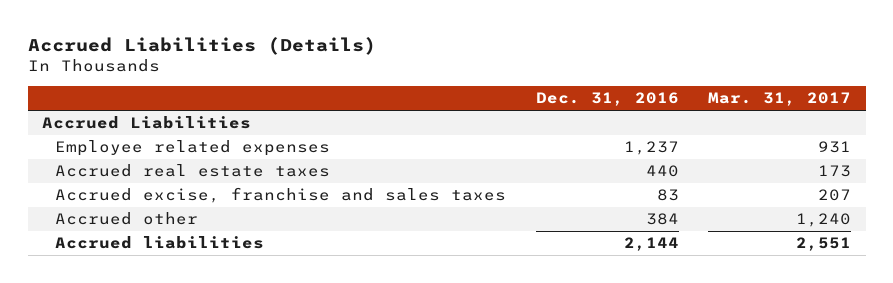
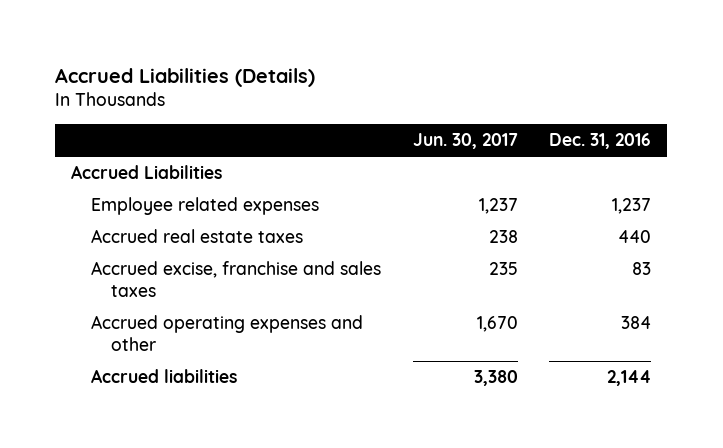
[708,92,852,107] Mar. 31, 2017 -> none
none -> [412,133,518,150] Jun. 30, 2017
[55,212,199,226] Accrued other -> [90,315,363,351] Accrued operating expenses and other

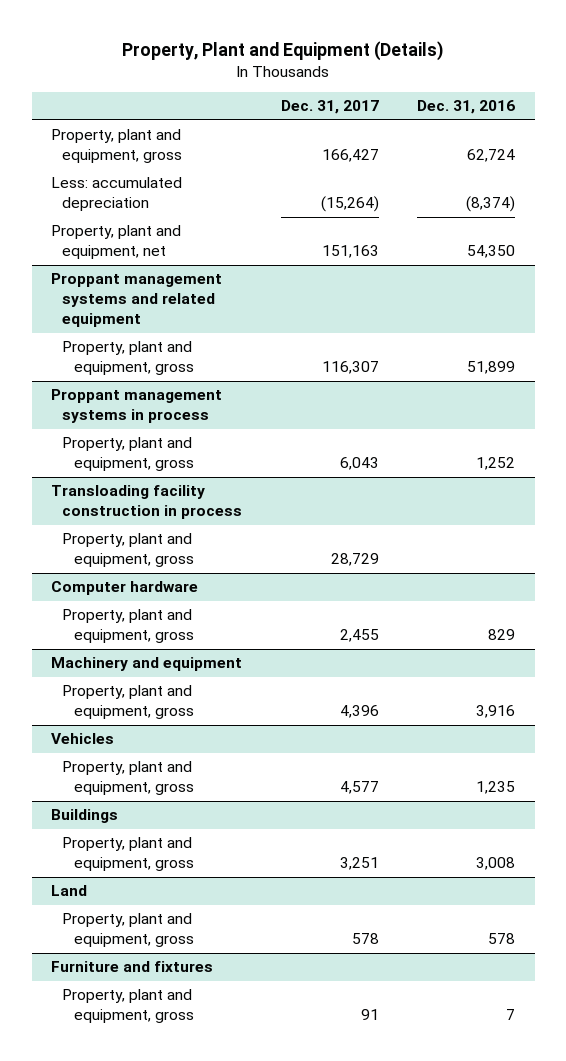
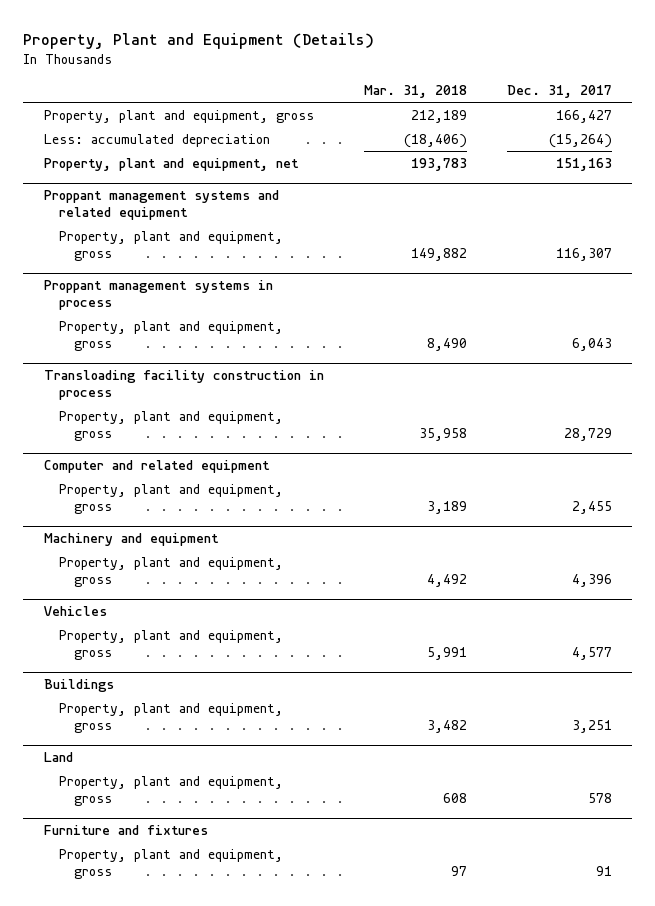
[417,100,516,115] Dec. 31, 2016 -> none
none -> [363,85,467,99] Mar. 31, 2018
[50,581,198,596] Computer hardware -> [43,460,270,474] Computer and related equipment

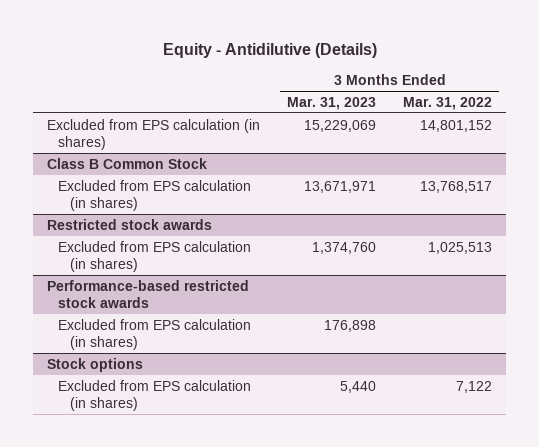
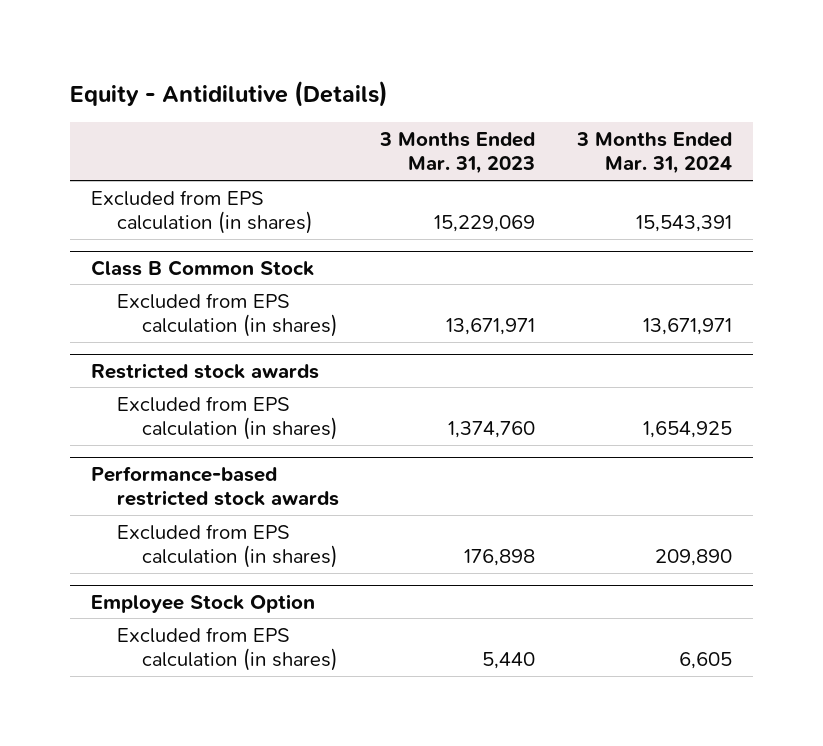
[403,96,493,110] Mar. 31, 2022 -> none
none -> [576,132,733,175] 3 Months Ended Mar. 31, 2024
[46,357,143,372] Stock options -> [91,593,316,613] Employee Stock Option

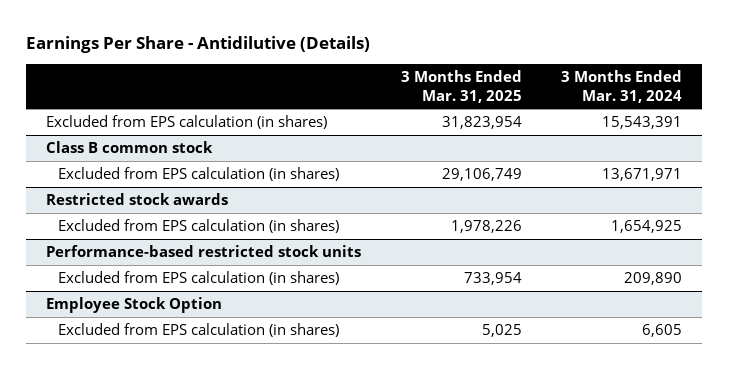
[70,80,389,107] Equity - Antidilutive (Details) -> [26,36,371,54] Earnings Per Share - Antidilutive (Details)
[379,132,536,175] 3 Months Ended Mar. 31, 2023 -> none
none -> [400,70,522,103] 3 Months Ended Mar. 31, 2025
[91,259,315,276] Class B Common Stock -> [46,141,214,154] Class B common stock
[91,465,339,506] Performance-based restricted stock awards -> [46,245,362,258] Performance-based restricted stock units

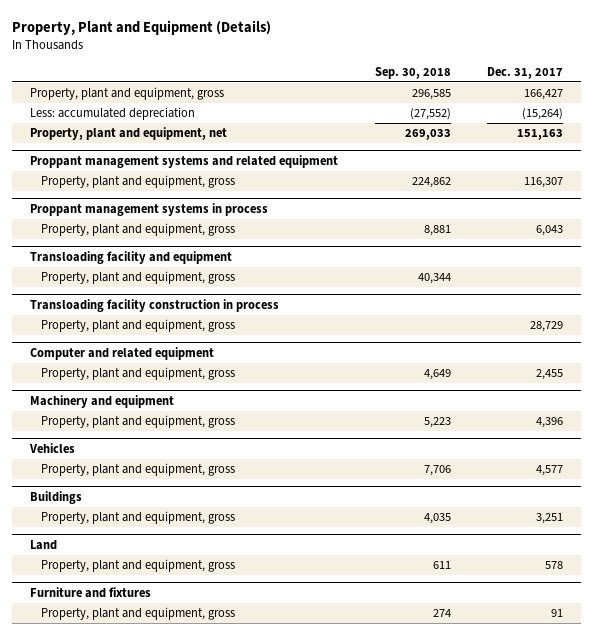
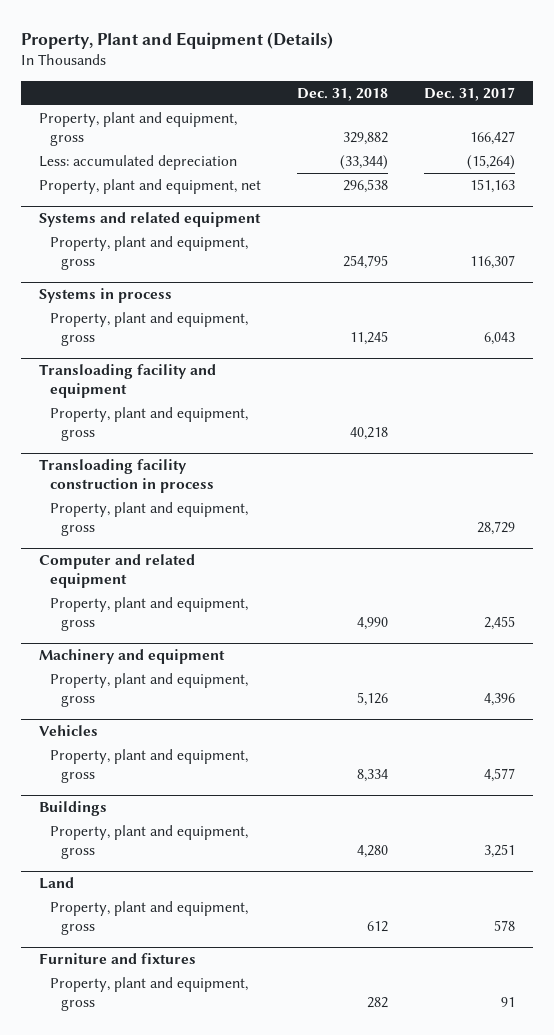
[374,66,451,79] Sep. 30, 2018 -> none
none -> [297,87,389,101] Dec. 31, 2018
[30,155,339,169] Proppant management systems and related equipment -> [38,212,261,228] Systems and related equipment
[30,203,269,217] Proppant management systems in process -> [38,288,172,304] Systems in process

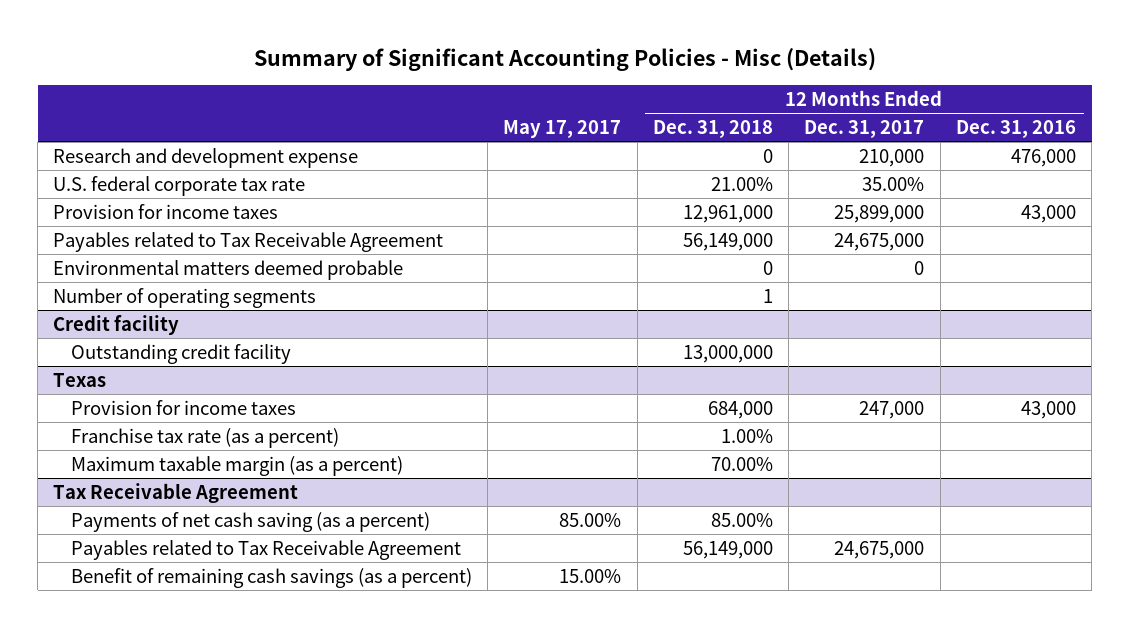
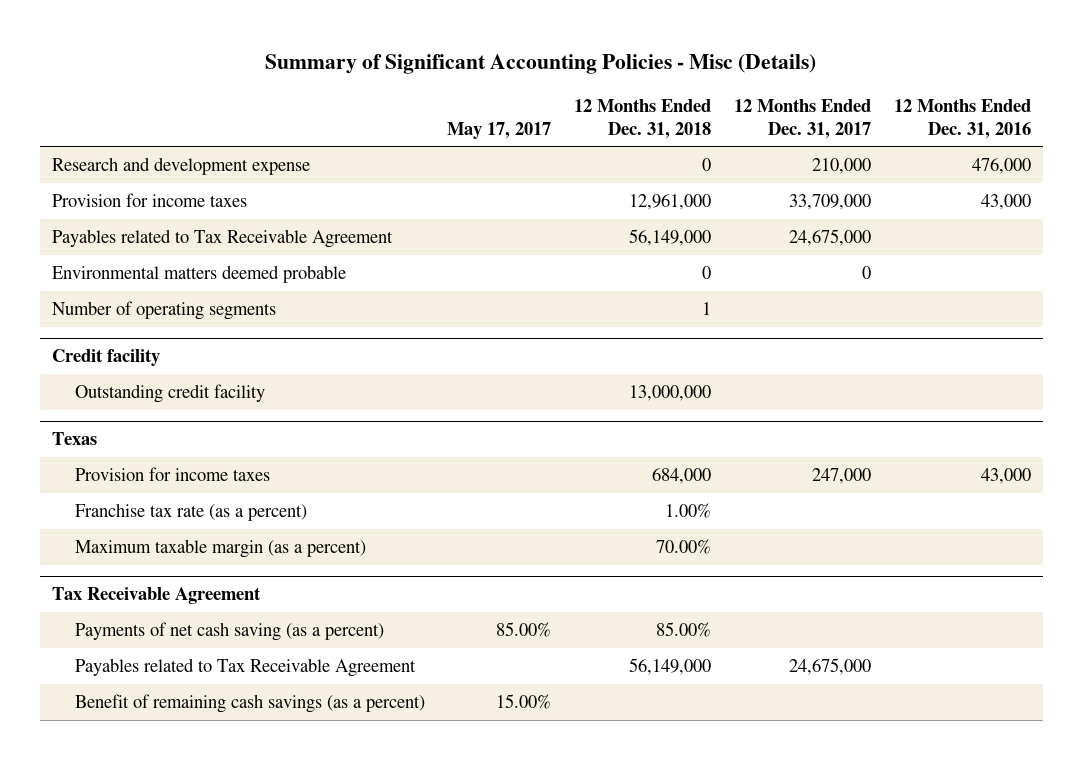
[53,175,306,196] U.S. federal corporate tax rate -> none
[834,204,925,223] 25,899,000 -> [789,194,872,211] 33,709,000

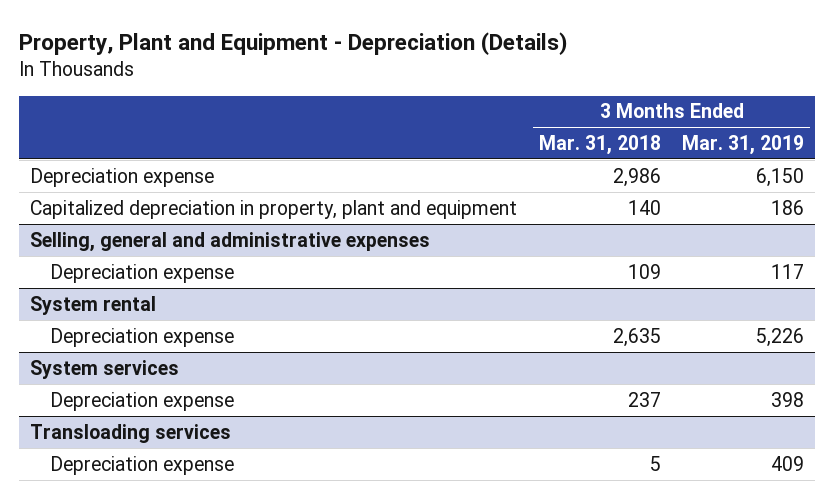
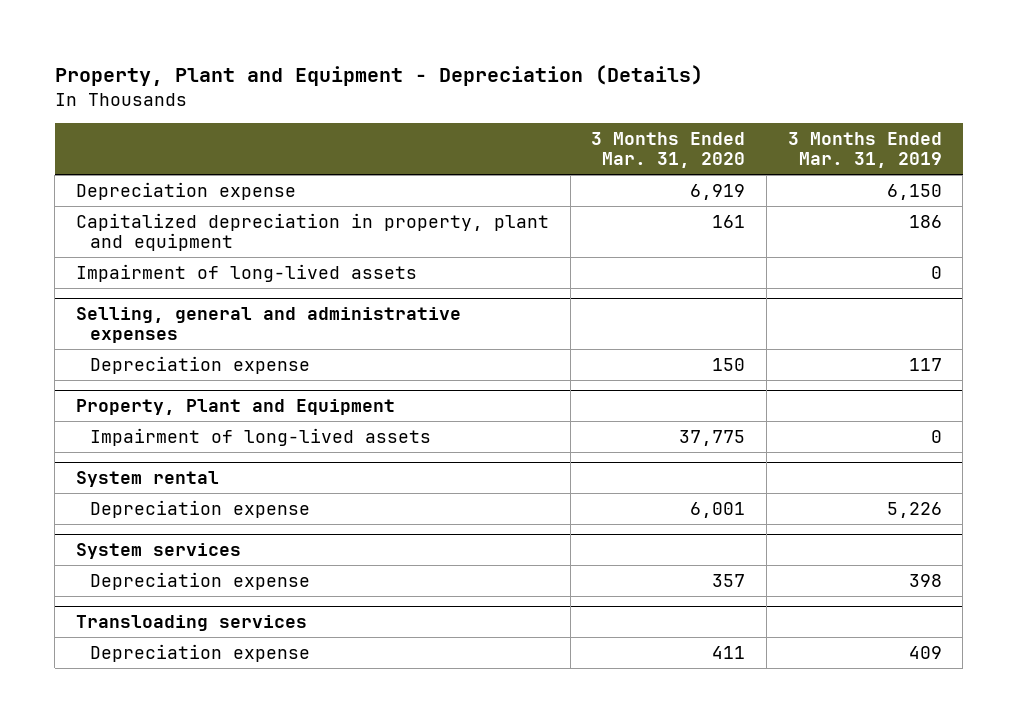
[538,135,661,156] Mar. 31, 2018 -> none
none -> [591,131,746,169] 3 Months Ended Mar. 31, 2020
none -> [76,263,418,282] Impairment of long-lived assets
none -> [76,398,396,415] Property, Plant and Equipment
none -> [90,427,432,446] Impairment of long-lived assets

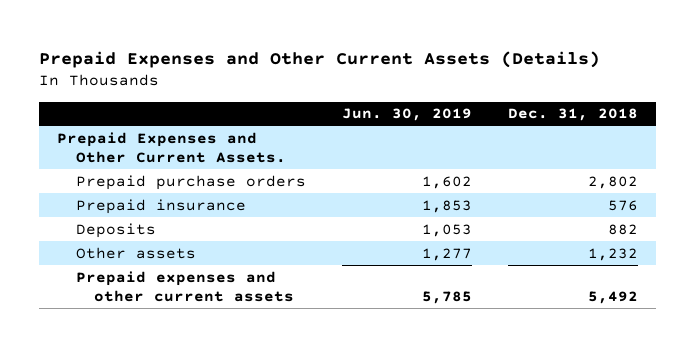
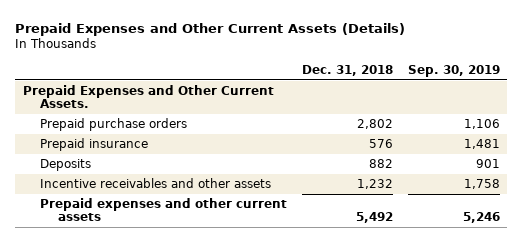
[341,108,472,122] Jun. 30, 2019 -> none
none -> [407,64,500,77] Sep. 30, 2019
[75,246,196,259] Other assets -> [40,178,272,189] Incentive receivables and other assets

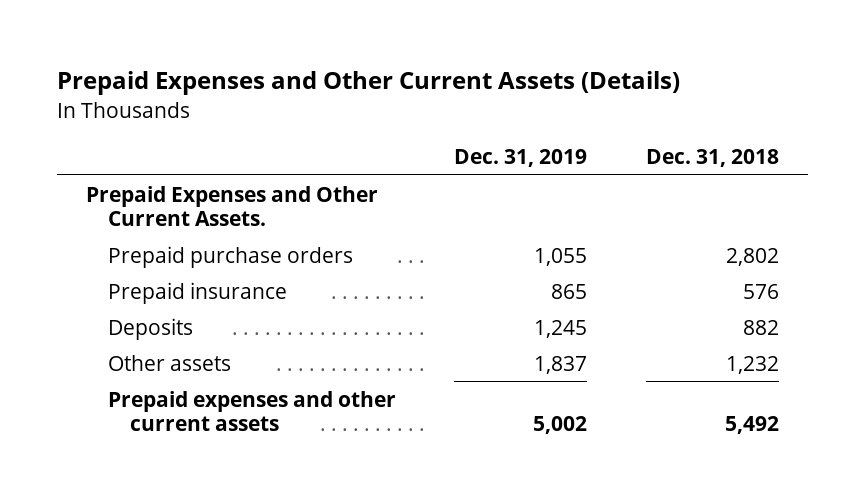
[407,64,500,77] Sep. 30, 2019 -> none
none -> [454,149,588,168] Dec. 31, 2019
[40,178,272,189] Incentive receivables and other assets -> [107,354,231,371] Other assets

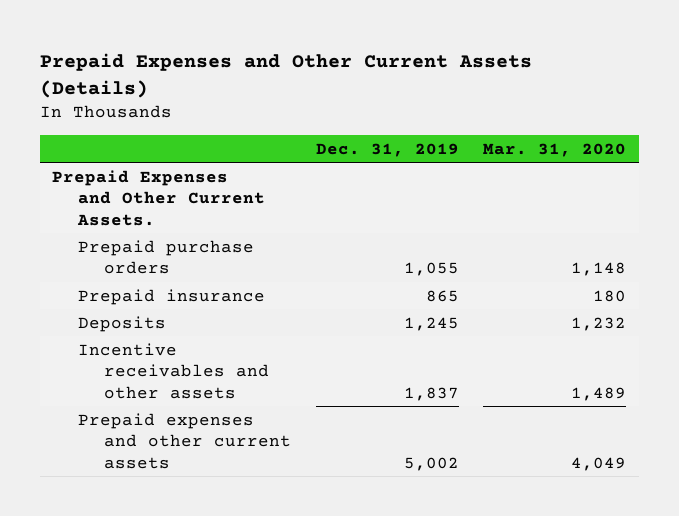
[645,149,779,168] Dec. 31, 2018 -> none
none -> [483,142,627,157] Mar. 31, 2020
[107,354,231,371] Other assets -> [78,342,270,399] Incentive receivables and other assets

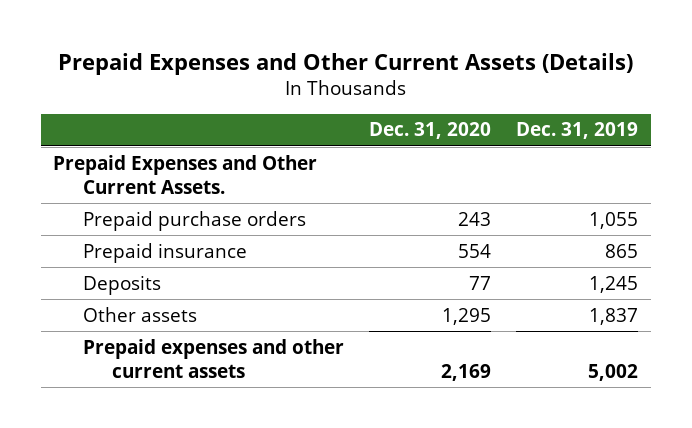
[483,142,627,157] Mar. 31, 2020 -> none
none -> [369,122,492,140] Dec. 31, 2020
[78,342,270,399] Incentive receivables and other assets -> [82,306,197,322] Other assets

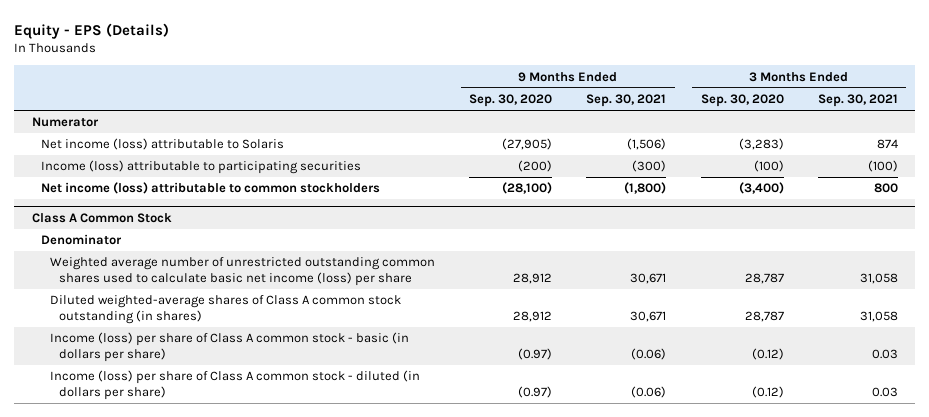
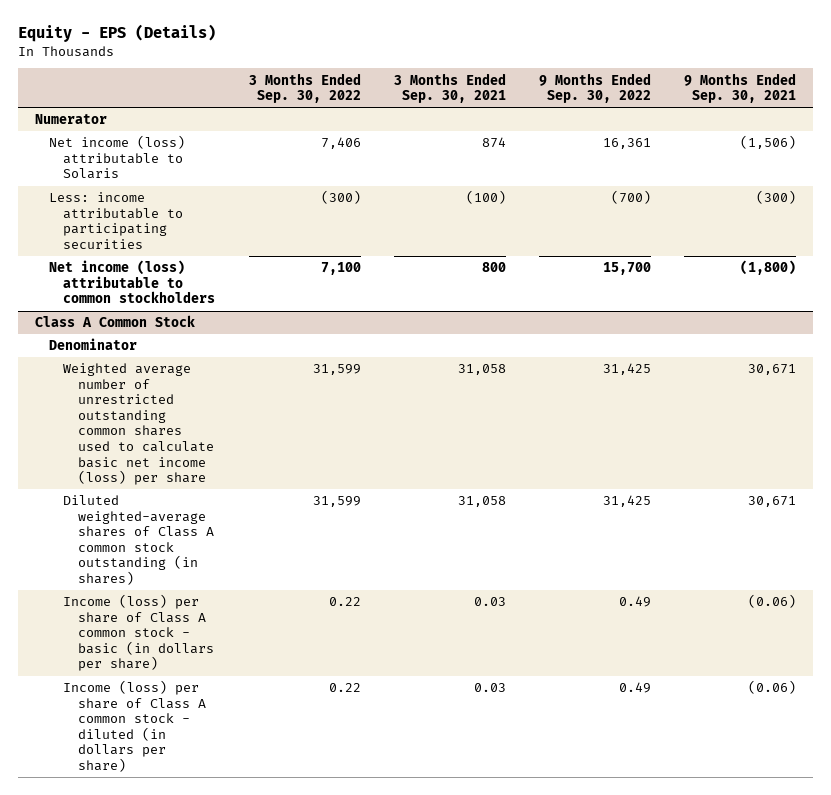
[469,94,553,108] Sep. 30, 2020 -> none
[700,94,784,108] Sep. 30, 2020 -> none
none -> [248,72,361,104] 3 Months Ended Sep. 30, 2022
none -> [538,72,651,104] 9 Months Ended Sep. 30, 2022
[40,160,361,175] Income (loss) attributable to participating securities -> [49,192,184,249] Less: income attributable to participating securities

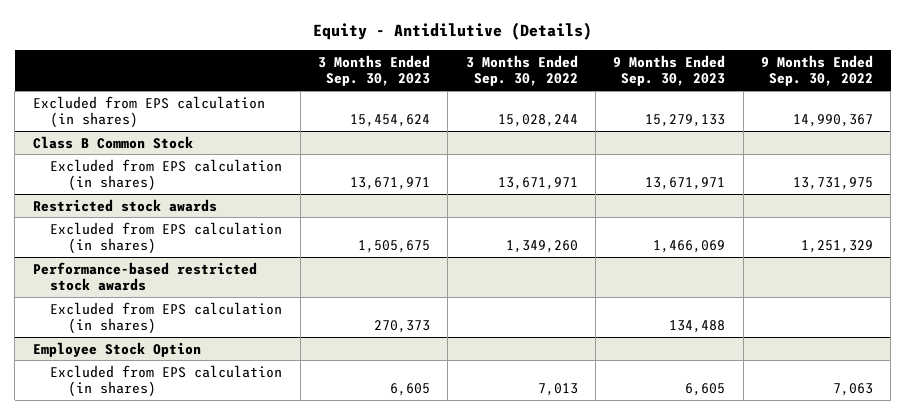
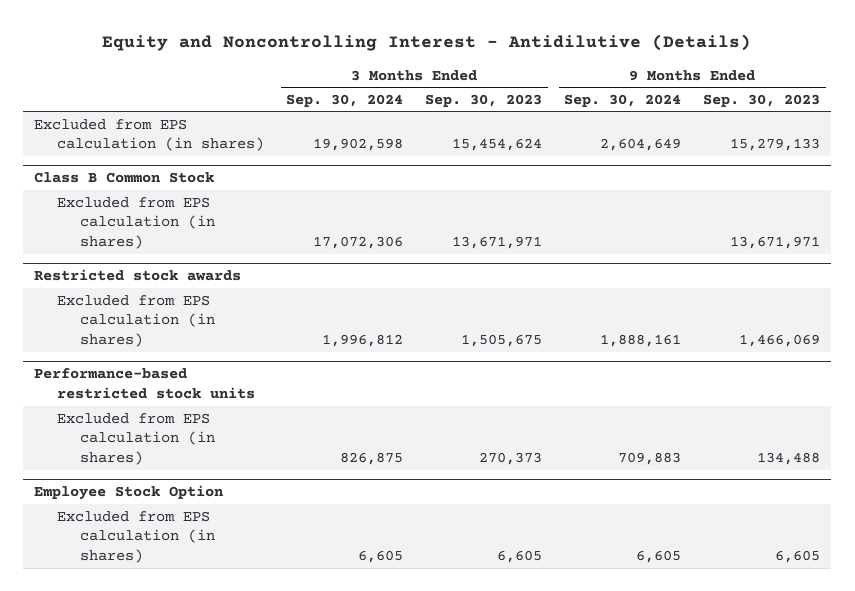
[312,22,592,41] Equity - Antidilutive (Details) -> [102,34,752,52] Equity and Noncontrolling Interest - Antidilutive (Details)
[465,54,578,87] 3 Months Ended Sep. 30, 2022 -> none
[761,54,874,87] 9 Months Ended Sep. 30, 2022 -> none
none -> [286,93,404,107] Sep. 30, 2024
none -> [564,93,682,107] Sep. 30, 2024
[32,261,257,292] Performance-based restricted stock awards -> [34,368,255,400] Performance-based restricted stock units

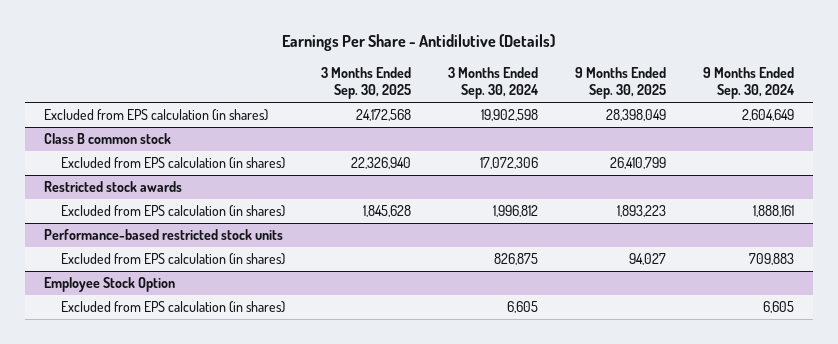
[102,34,752,52] Equity and Noncontrolling Interest - Antidilutive (Details) -> [282,33,556,51] Earnings Per Share - Antidilutive (Details)
[425,93,543,107] Sep. 30, 2023 -> none
[703,93,821,107] Sep. 30, 2023 -> none
none -> [321,66,412,100] 3 Months Ended Sep. 30, 2025
none -> [575,66,667,100] 9 Months Ended Sep. 30, 2025
[34,172,215,184] Class B Common Stock -> [43,132,171,144] Class B common stock

